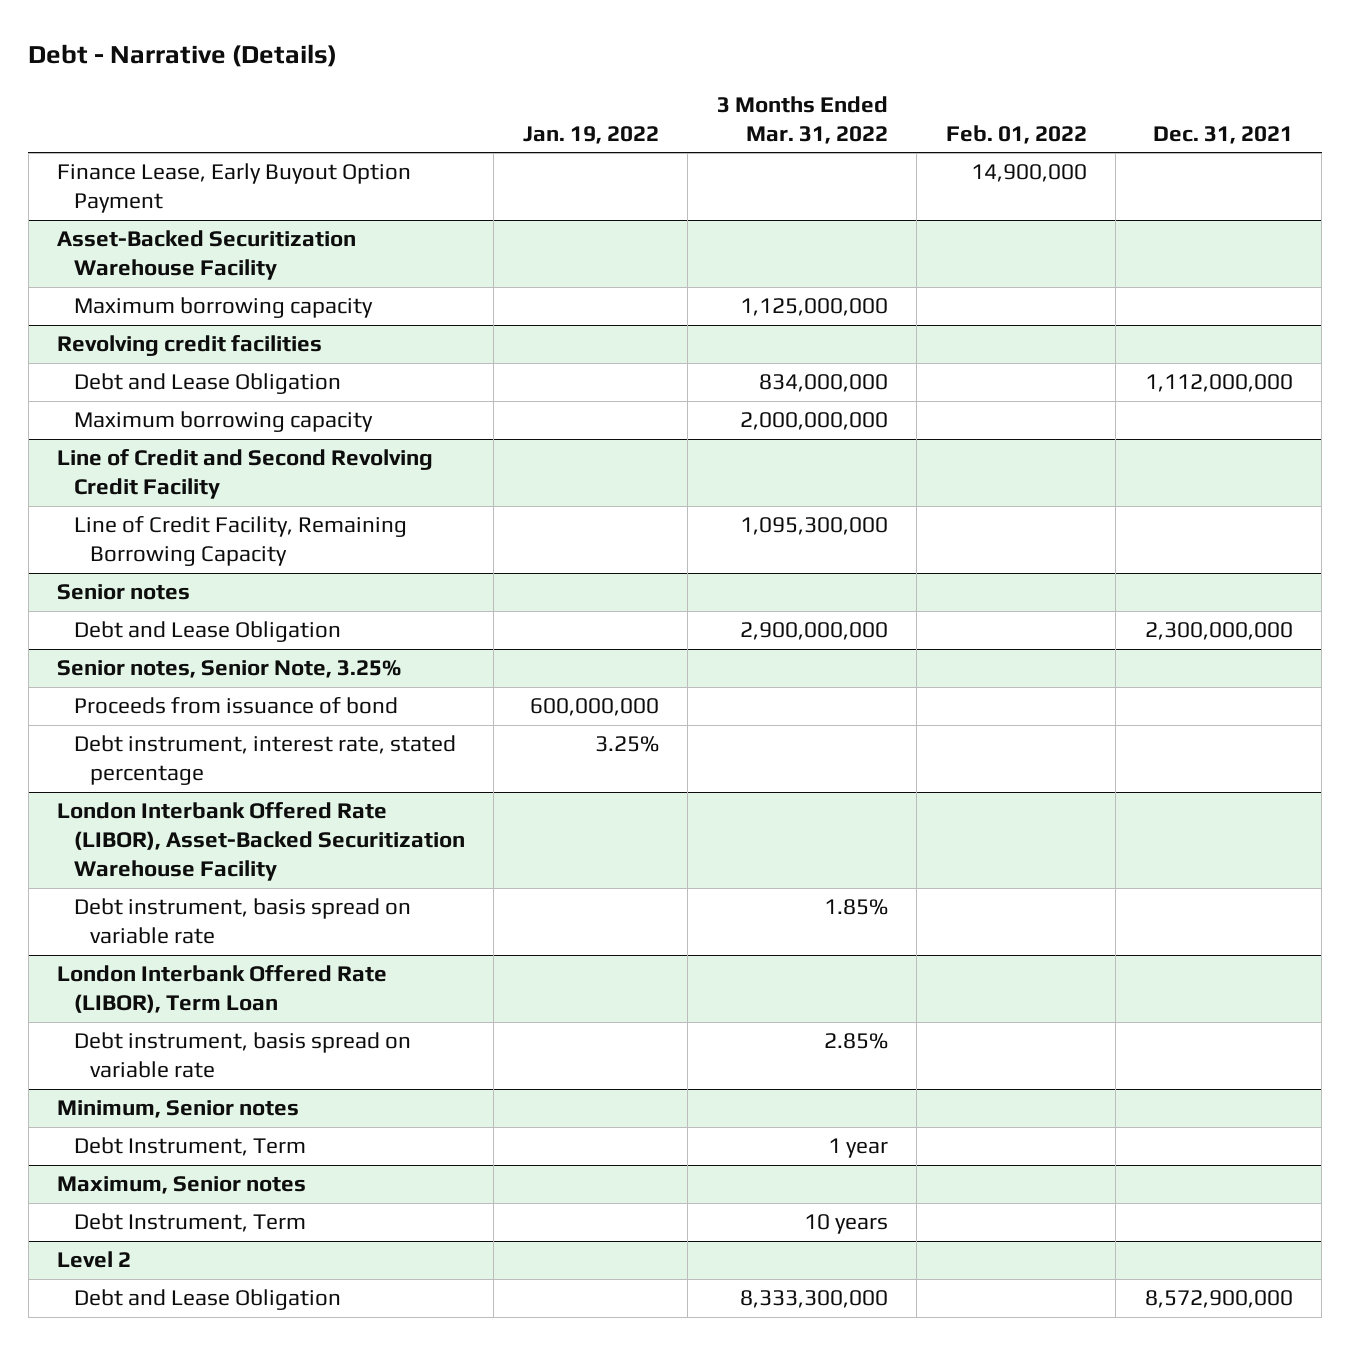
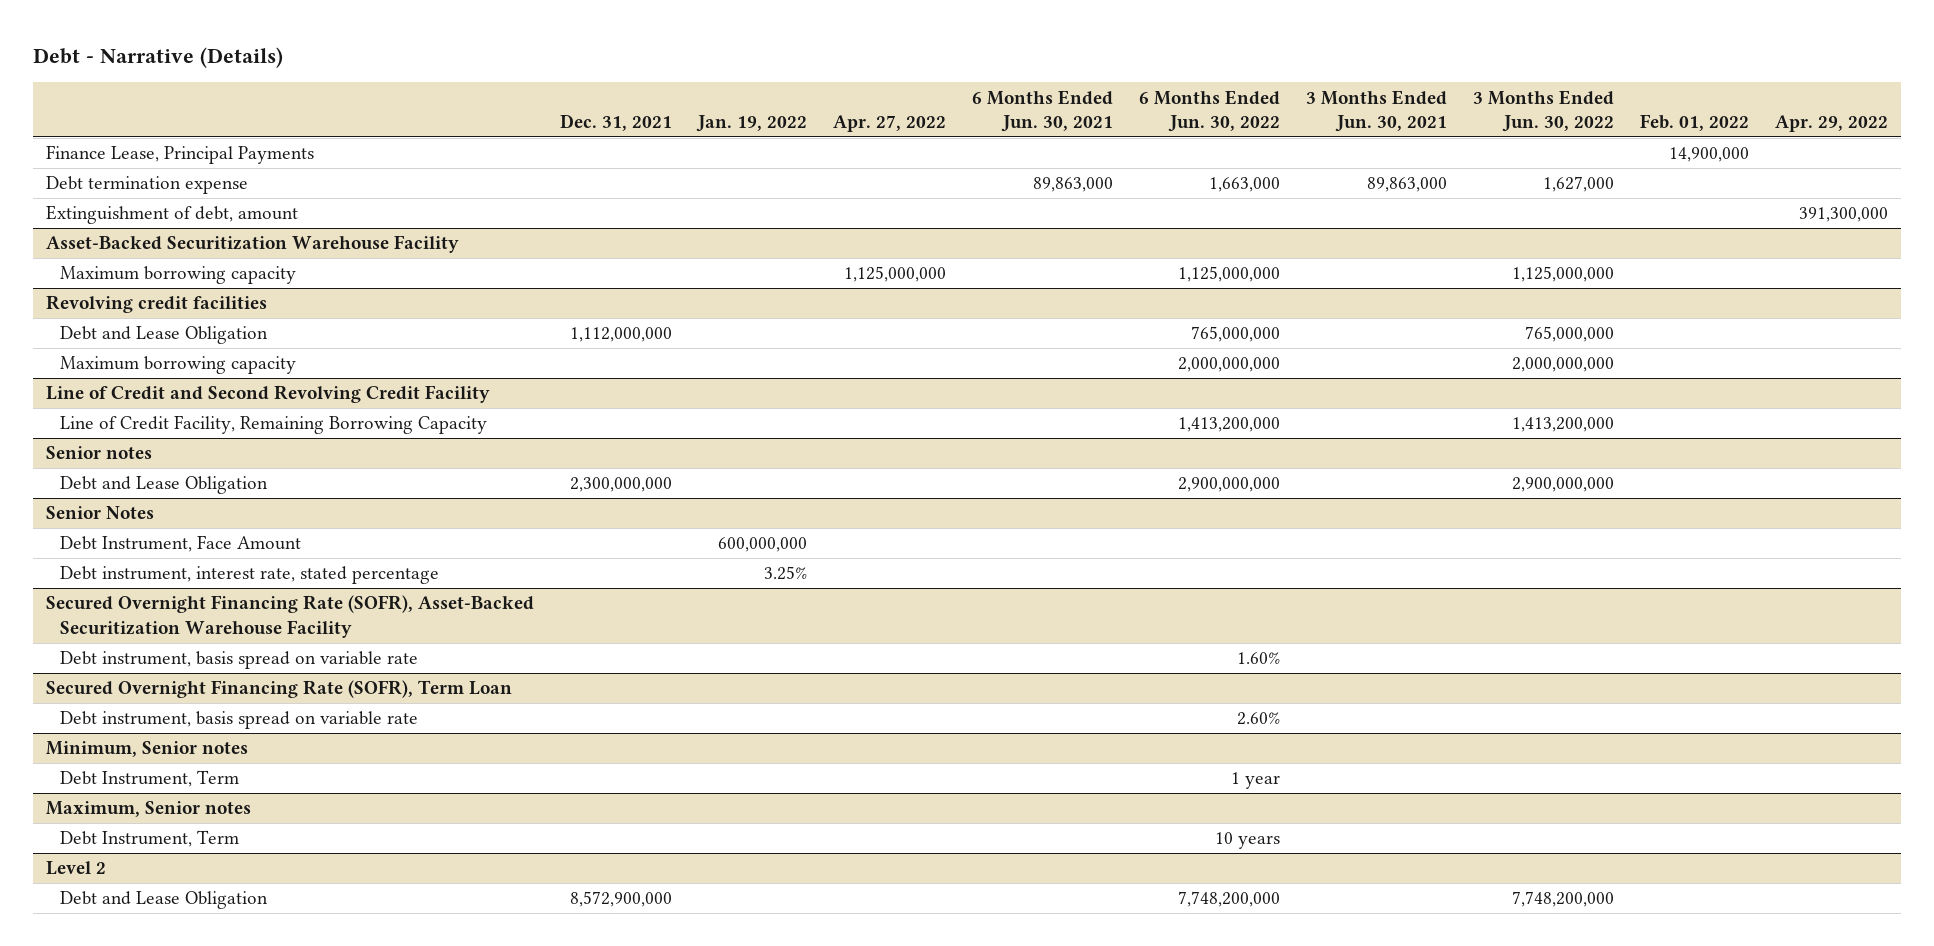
[716,95,888,144] 3 Months Ended Mar. 31, 2022 -> none
none -> [833,115,947,133] Apr. 27, 2022
none -> [972,89,1114,133] 6 Months Ended Jun. 30, 2021
none -> [1139,89,1281,133] 6 Months Ended Jun. 30, 2022
none -> [1306,89,1448,133] 3 Months Ended Jun. 30, 2021
none -> [1473,89,1615,133] 3 Months Ended Jun. 30, 2022
none -> [1774,115,1888,133] Apr. 29, 2022
[57,163,412,214] Finance Lease, Early Buyout Option Payment -> [46,145,315,165] Finance Lease, Principal Payments
none -> [46,176,249,195] Debt termination expense
none -> [46,205,299,225] Extinguishment of debt, amount
[73,697,398,715] Proceeds from issuance of bond -> none
[57,660,402,679] Senior notes, Senior Note, 3.25% -> [46,506,155,520] Senior Notes
none -> [59,535,301,553] Debt Instrument, Face Amount
[57,802,465,882] London Interbank Offered Rate (LIBOR), Asset-Backed Securitization Warehouse Facility -> none
[73,898,411,945] Debt instrument, basis spread on variable rate -> none
[57,965,388,1014] London Interbank Offered Rate (LIBOR), Term Loan -> none
[73,1032,411,1079] Debt instrument, basis spread on variable rate -> none
none -> [46,595,535,638] Secured Overnight Financing Rate (SOFR), Asset-Backed Securitization Warehouse Facility
none -> [59,651,418,670] Debt instrument, basis spread on variable rate
none -> [46,680,513,699] Secured Overnight Financing Rate (SOFR), Term Loan
none -> [59,711,418,730] Debt instrument, basis spread on variable rate

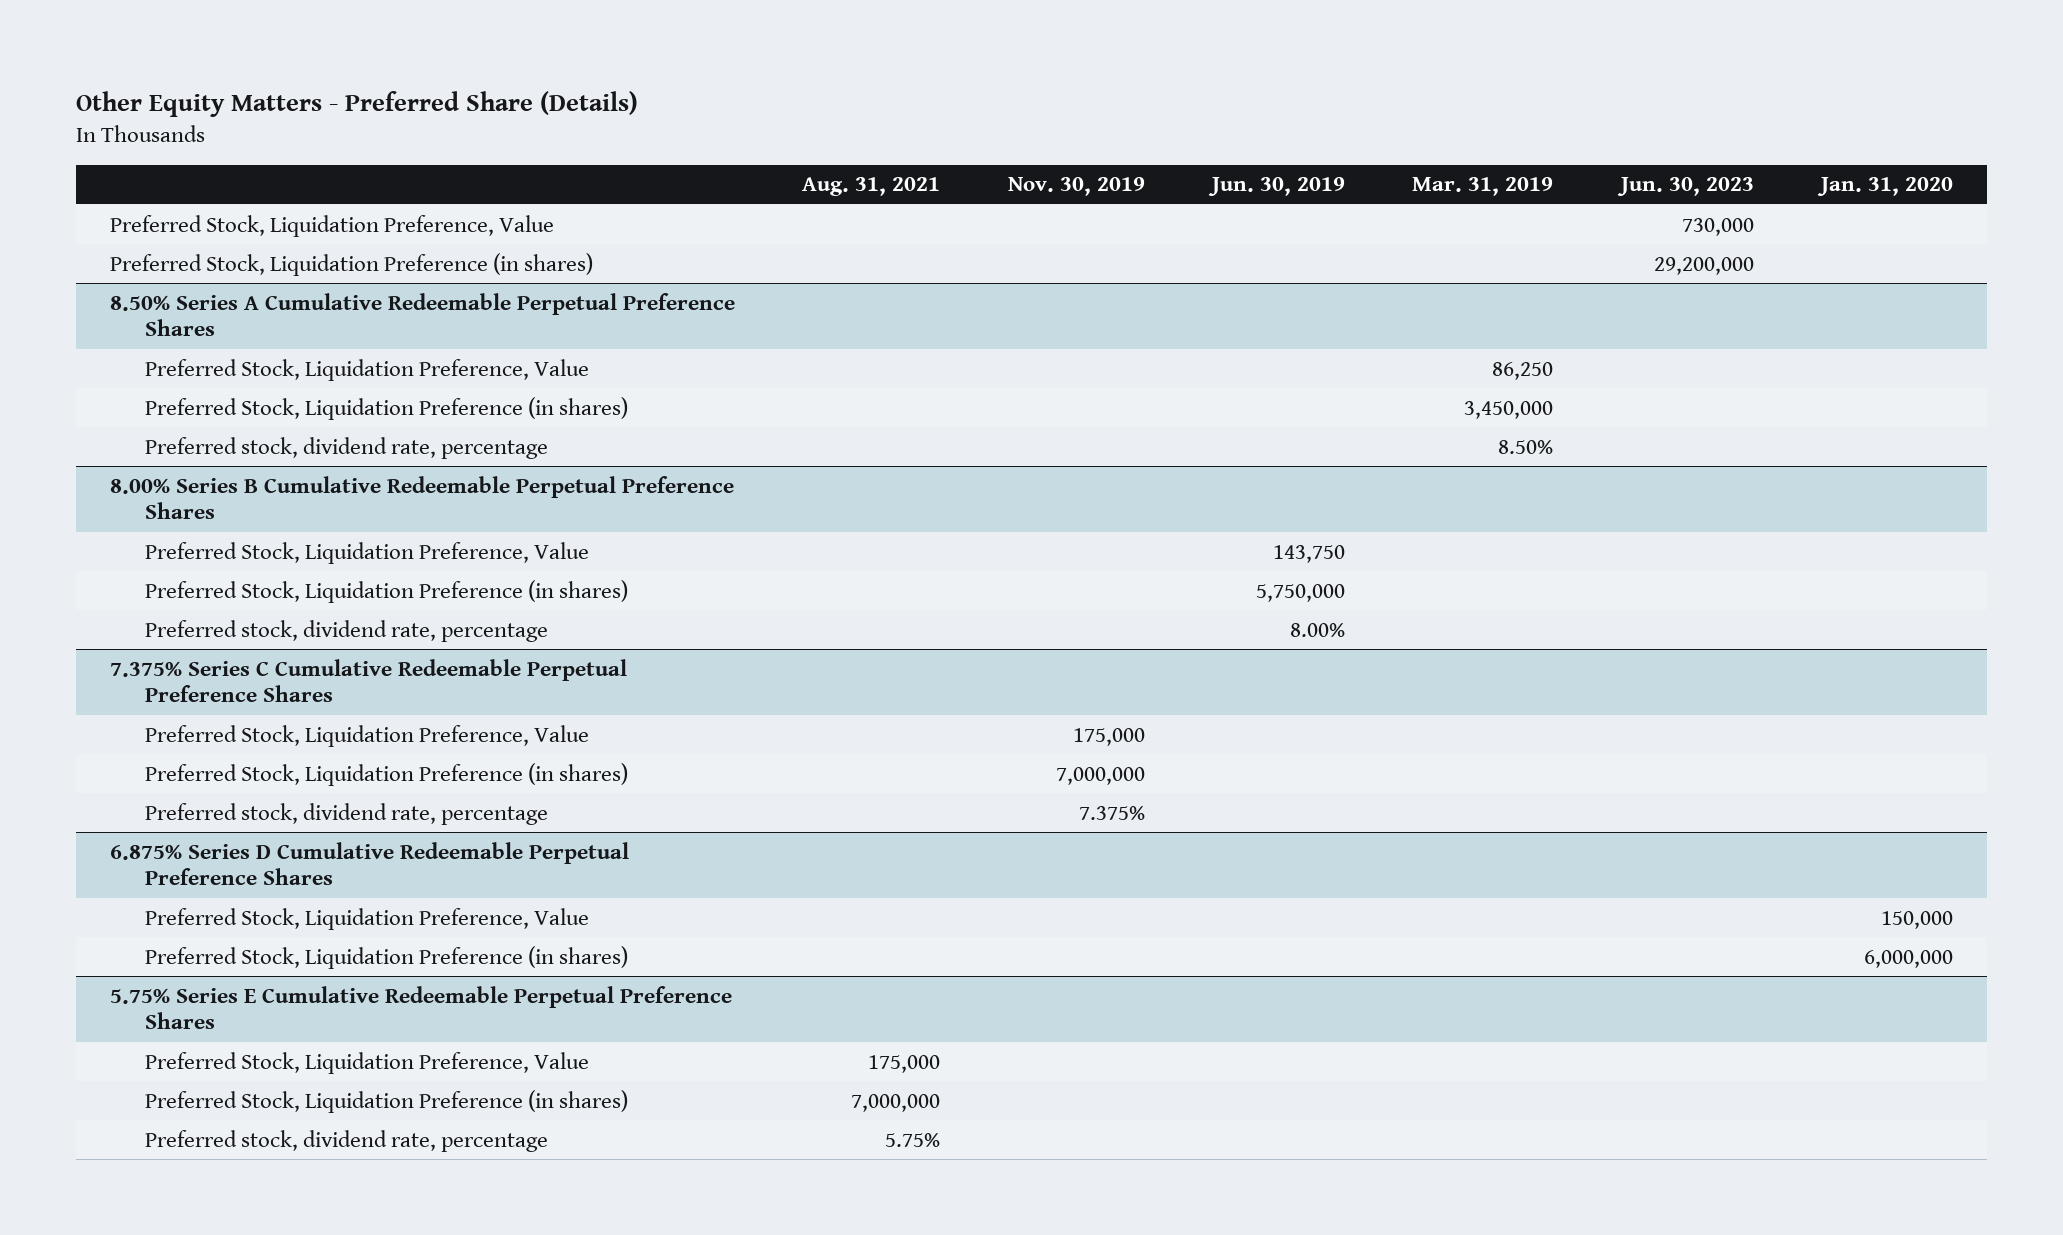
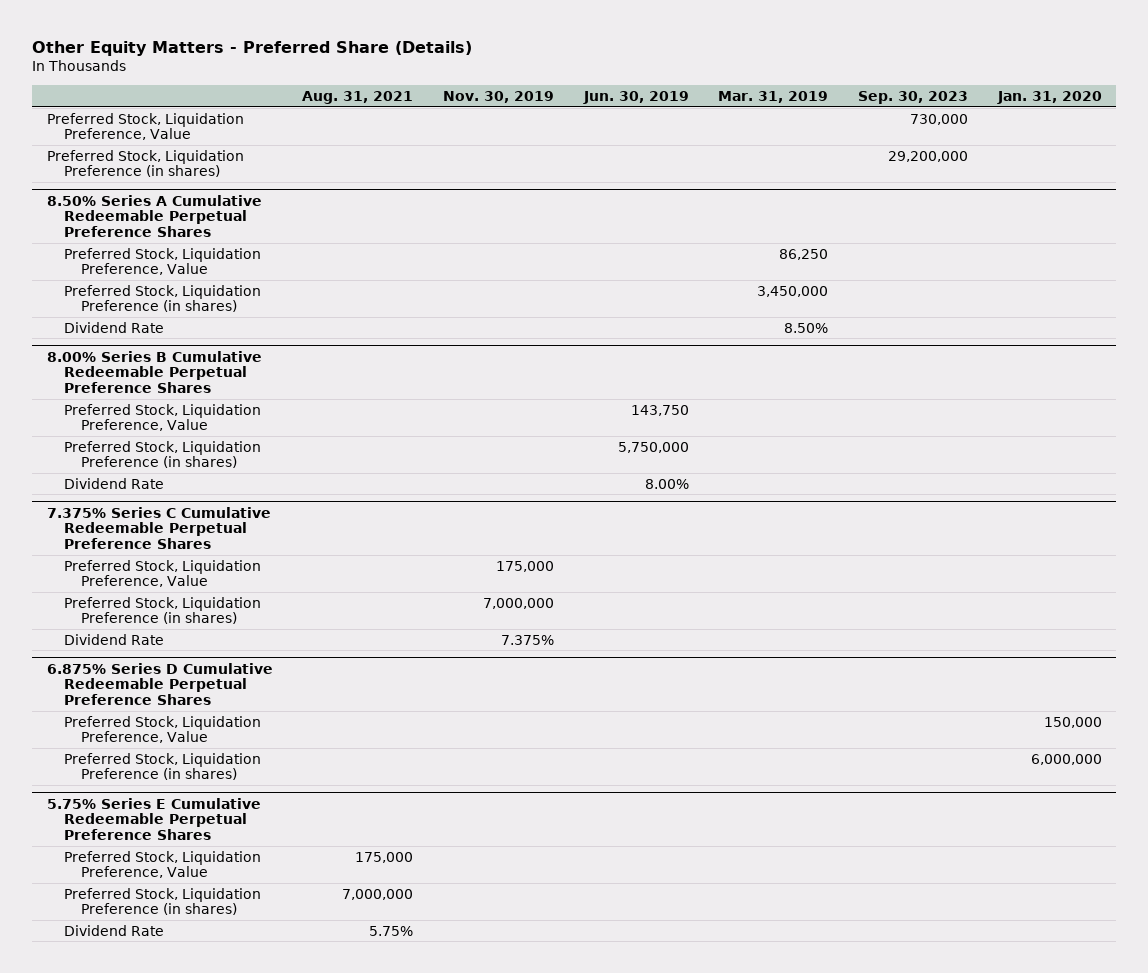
[1616,177,1754,197] Jun. 30, 2023 -> none
none -> [857,90,968,104] Sep. 30, 2023
[145,436,549,459] Preferred stock, dividend rate, percentage -> [63,321,164,333] Dividend Rate
[145,619,549,642] Preferred stock, dividend rate, percentage -> [63,477,164,489] Dividend Rate
[145,802,549,825] Preferred stock, dividend rate, percentage -> [63,633,164,645] Dividend Rate
[145,1129,549,1152] Preferred stock, dividend rate, percentage -> [63,924,164,936] Dividend Rate

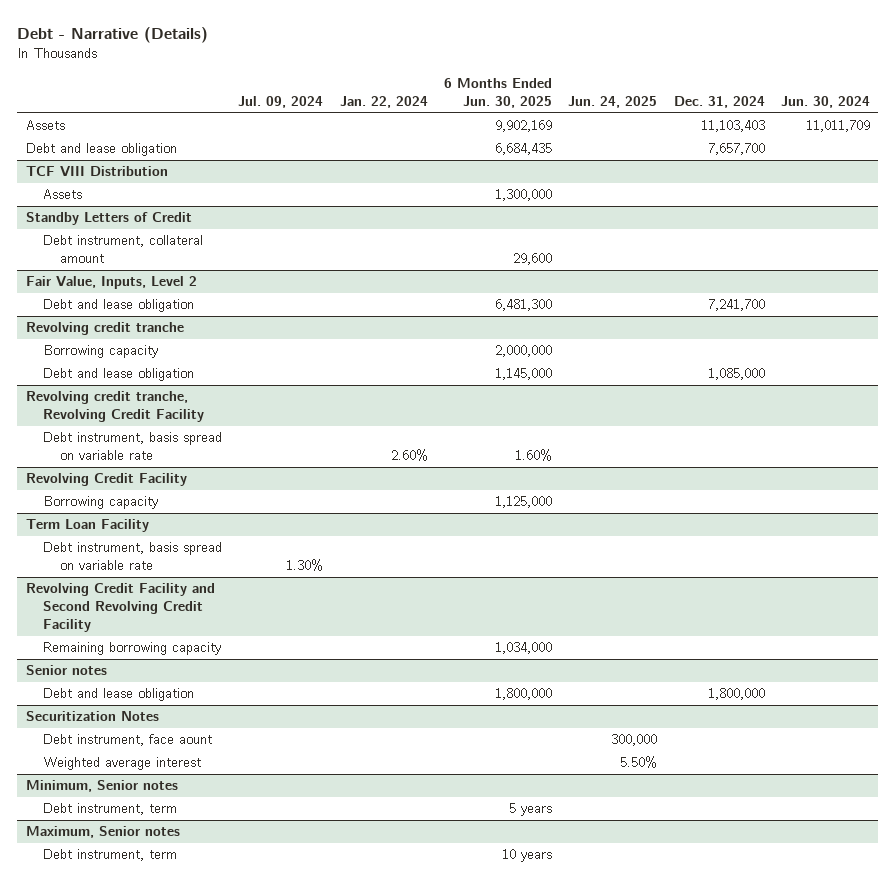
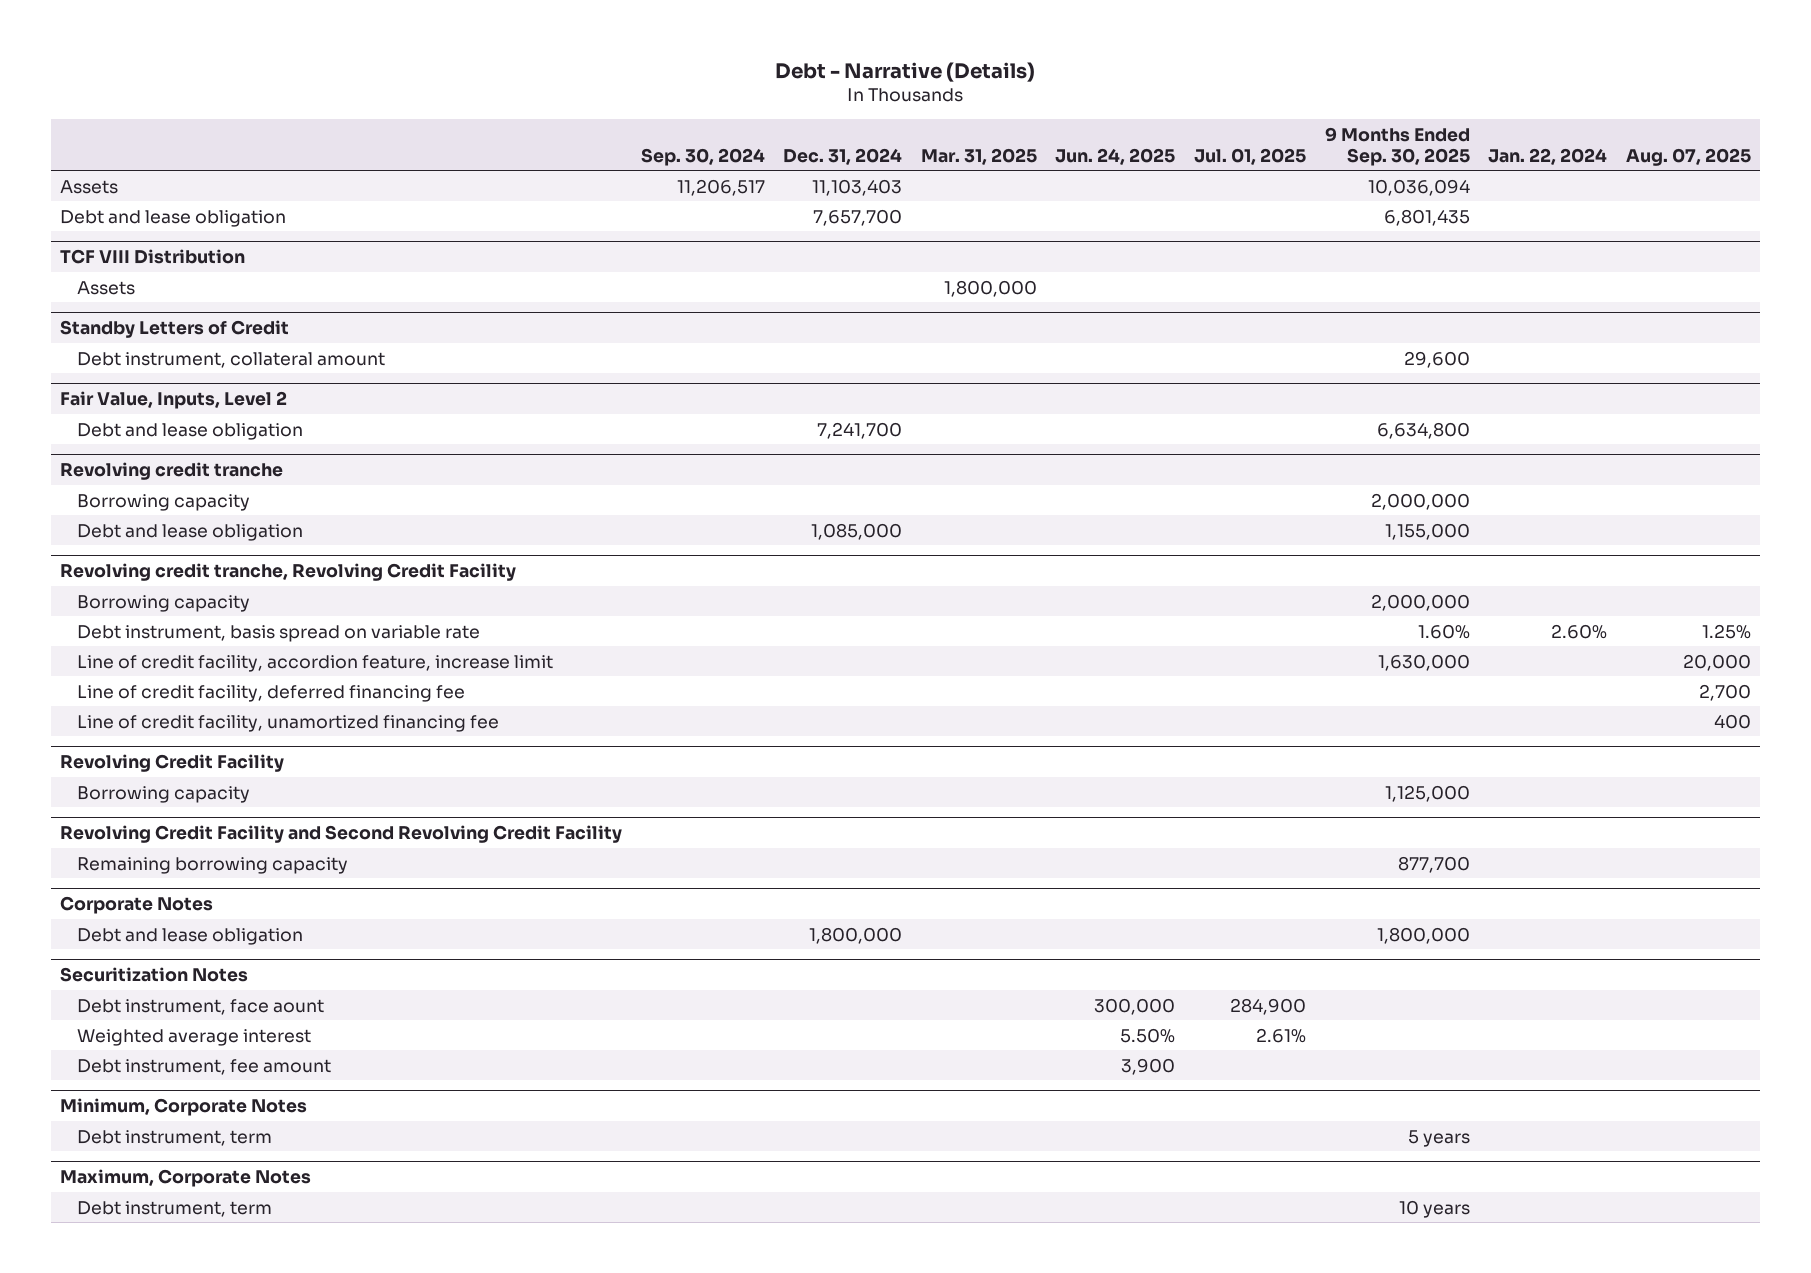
[238,96,324,109] Jul. 09, 2024 -> none
[443,78,552,109] 6 Months Ended Jun. 30, 2025 -> none
[781,96,871,109] Jun. 30, 2024 -> none
none -> [640,147,765,166] Sep. 30, 2024
none -> [920,147,1037,165] Mar. 31, 2025
none -> [1194,147,1307,165] Jul. 01, 2025
none -> [1324,126,1470,166] 9 Months Ended Sep. 30, 2025
none -> [1625,147,1751,166] Aug. 07, 2025
none -> [77,594,251,612] Borrowing capacity
none -> [77,654,554,672] Line of credit facility, accordion feature, increase limit
none -> [77,684,466,702] Line of credit facility, deferred financing fee
none -> [77,714,500,732] Line of credit facility, unamortized financing fee
[25,519,149,533] Term Loan Facility -> none
[42,542,222,571] Debt instrument, basis spread on variable rate -> none
[25,665,107,676] Senior notes -> [59,896,213,915] Corporate Notes
none -> [77,1058,332,1075] Debt instrument, fee amount
[25,780,178,793] Minimum, Senior notes -> [59,1098,307,1117] Minimum, Corporate Notes
[25,826,180,839] Maximum, Senior notes -> [59,1169,311,1188] Maximum, Corporate Notes

